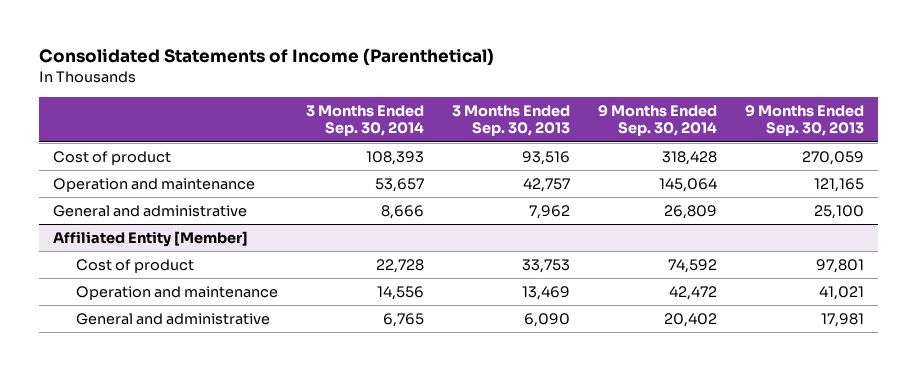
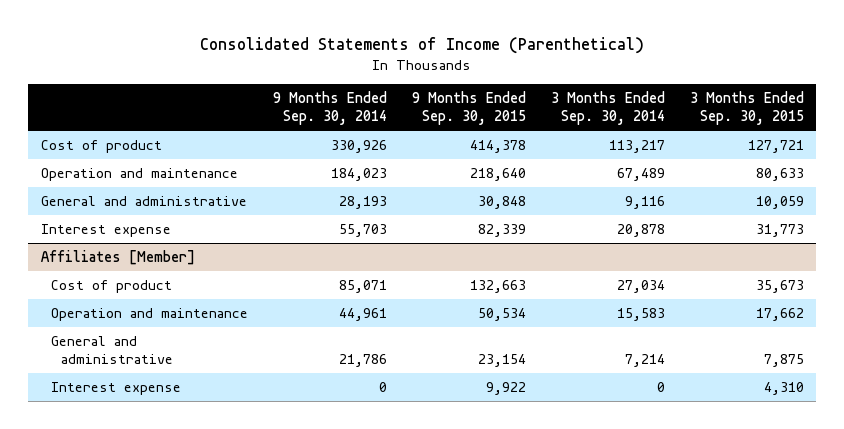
[451,104,570,137] 3 Months Ended Sep. 30, 2013 -> none
[744,104,864,137] 9 Months Ended Sep. 30, 2013 -> none
none -> [411,91,526,126] 9 Months Ended Sep. 30, 2015
none -> [689,91,804,126] 3 Months Ended Sep. 30, 2015
[53,230,249,247] Affiliated Entity [Member] -> none
[365,150,424,165] 108,393 -> [608,140,665,154] 113,217
[661,150,717,165] 318,428 -> [330,140,387,154] 330,926
[374,177,424,192] 53,657 -> [616,168,665,182] 67,489
[658,177,717,192] 145,064 -> [330,168,387,182] 184,023
[380,204,424,219] 8,666 -> [624,196,665,210] 9,116
[663,204,717,219] 26,809 -> [338,196,387,210] 28,193
none -> [40,224,171,238] Interest expense
none -> [40,250,195,266] Affiliates [Member]
[375,258,424,273] 22,728 -> [616,280,665,294] 27,034
[667,258,717,273] 74,592 -> [338,280,387,294] 85,071
[376,285,424,300] 14,556 -> [616,308,665,322] 15,583
[668,285,717,300] 42,472 -> [338,308,387,322] 44,961
[382,312,424,327] 6,765 -> [624,353,665,367] 7,214
[663,312,717,327] 20,402 -> [338,353,387,367] 21,786
none -> [50,382,181,396] Interest expense

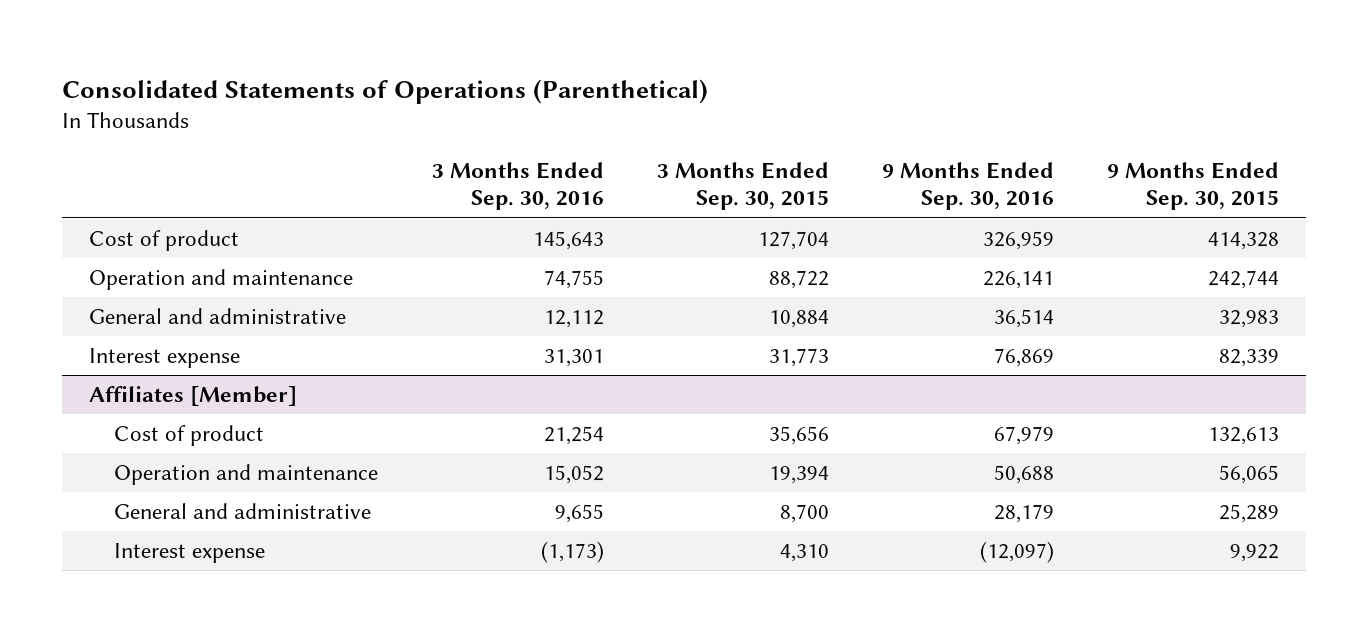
[200,37,645,55] Consolidated Statements of Income (Parenthetical) -> [62,78,709,104] Consolidated Statements of Operations (Parenthetical)
[272,91,387,126] 9 Months Ended Sep. 30, 2014 -> none
[550,91,665,126] 3 Months Ended Sep. 30, 2014 -> none
none -> [431,162,604,211] 3 Months Ended Sep. 30, 2016
none -> [882,162,1055,211] 9 Months Ended Sep. 30, 2016
[469,140,526,154] 414,378 -> [1208,232,1280,251] 414,328
[747,140,804,154] 127,721 -> [757,231,829,251] 127,704
[469,168,526,182] 218,640 -> [1208,270,1280,290] 242,744
[755,168,804,182] 80,633 -> [768,270,829,290] 88,722
[477,196,526,210] 30,848 -> [1219,310,1280,329] 32,983
[755,196,804,210] 10,059 -> [768,310,829,329] 10,884
[469,280,526,294] 132,663 -> [1208,427,1280,446] 132,613
[755,280,804,294] 35,673 -> [768,426,829,446] 35,656
[477,308,526,322] 50,534 -> [1219,465,1280,485] 56,065
[755,308,804,322] 17,662 -> [768,466,829,485] 19,394
[477,353,526,367] 23,154 -> [1219,504,1280,524] 25,289
[763,353,804,367] 7,875 -> [779,504,829,524] 8,700

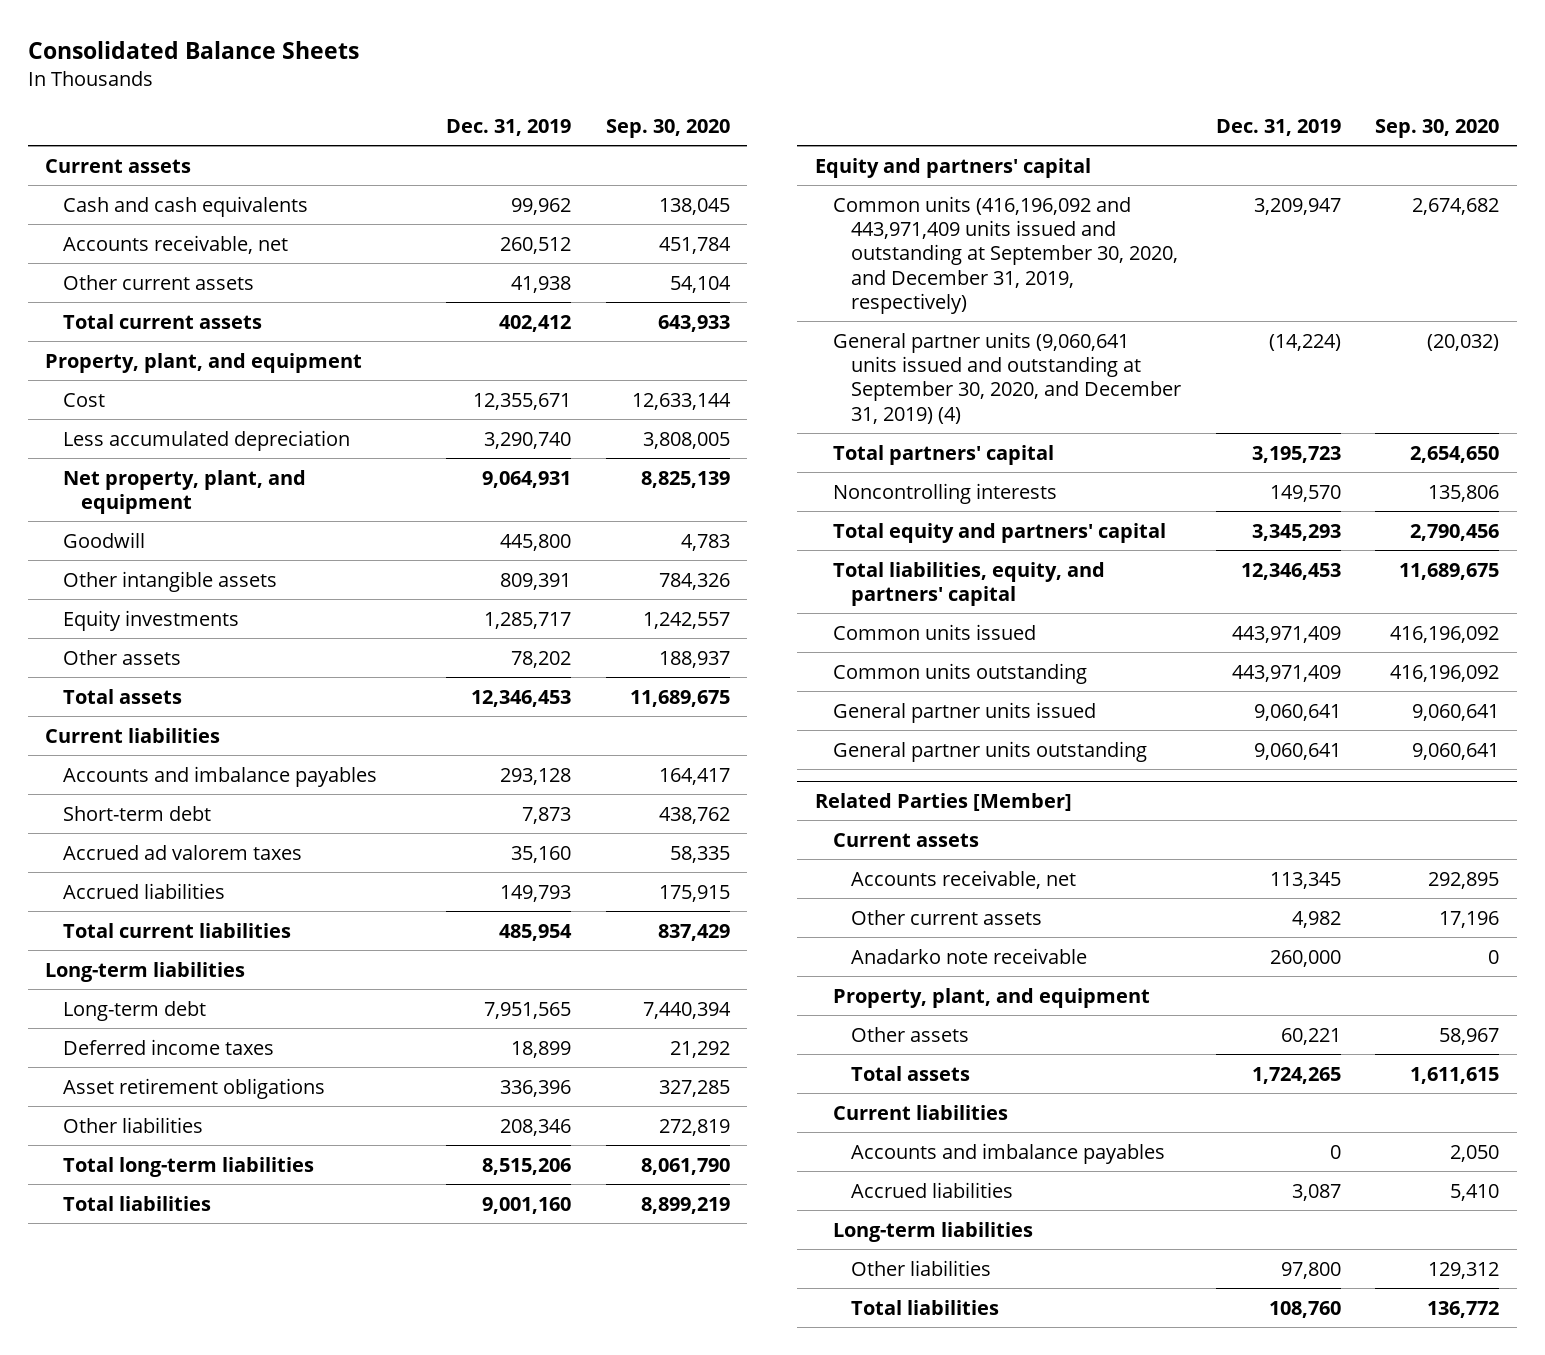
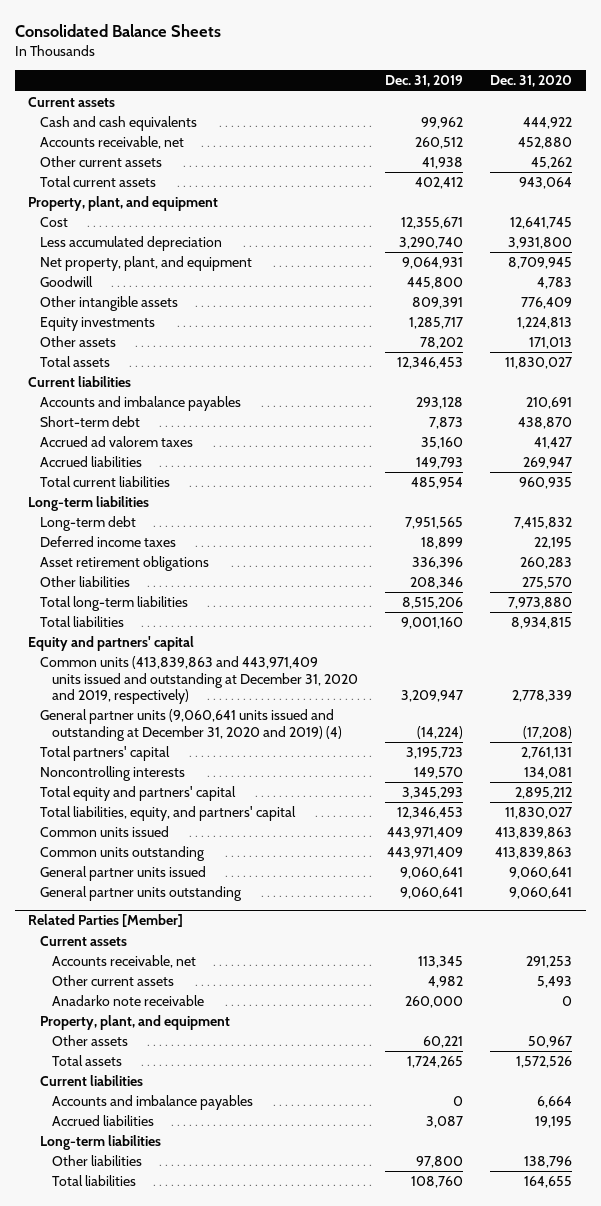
[605,118,730,138] Sep. 30, 2020 -> none
none -> [490,75,573,88] Dec. 31, 2020
[832,195,1178,315] Common units (416,196,092 and 443,971,409 units issued and outstanding at September 30, 2020, and December 31, 2019, respectively) -> [40,656,359,705] Common units (413,839,863 and 443,971,409 units issued and outstanding at December 31, 2020 and 2019, respectively)
[832,331,1181,424] General partner units (9,060,641 units issued and outstanding at September 30, 2020, and December 31, 2019) (4) -> [40,709,343,741] General partner units (9,060,641 units issued and outstanding at December 31, 2020 and 2019) (4)

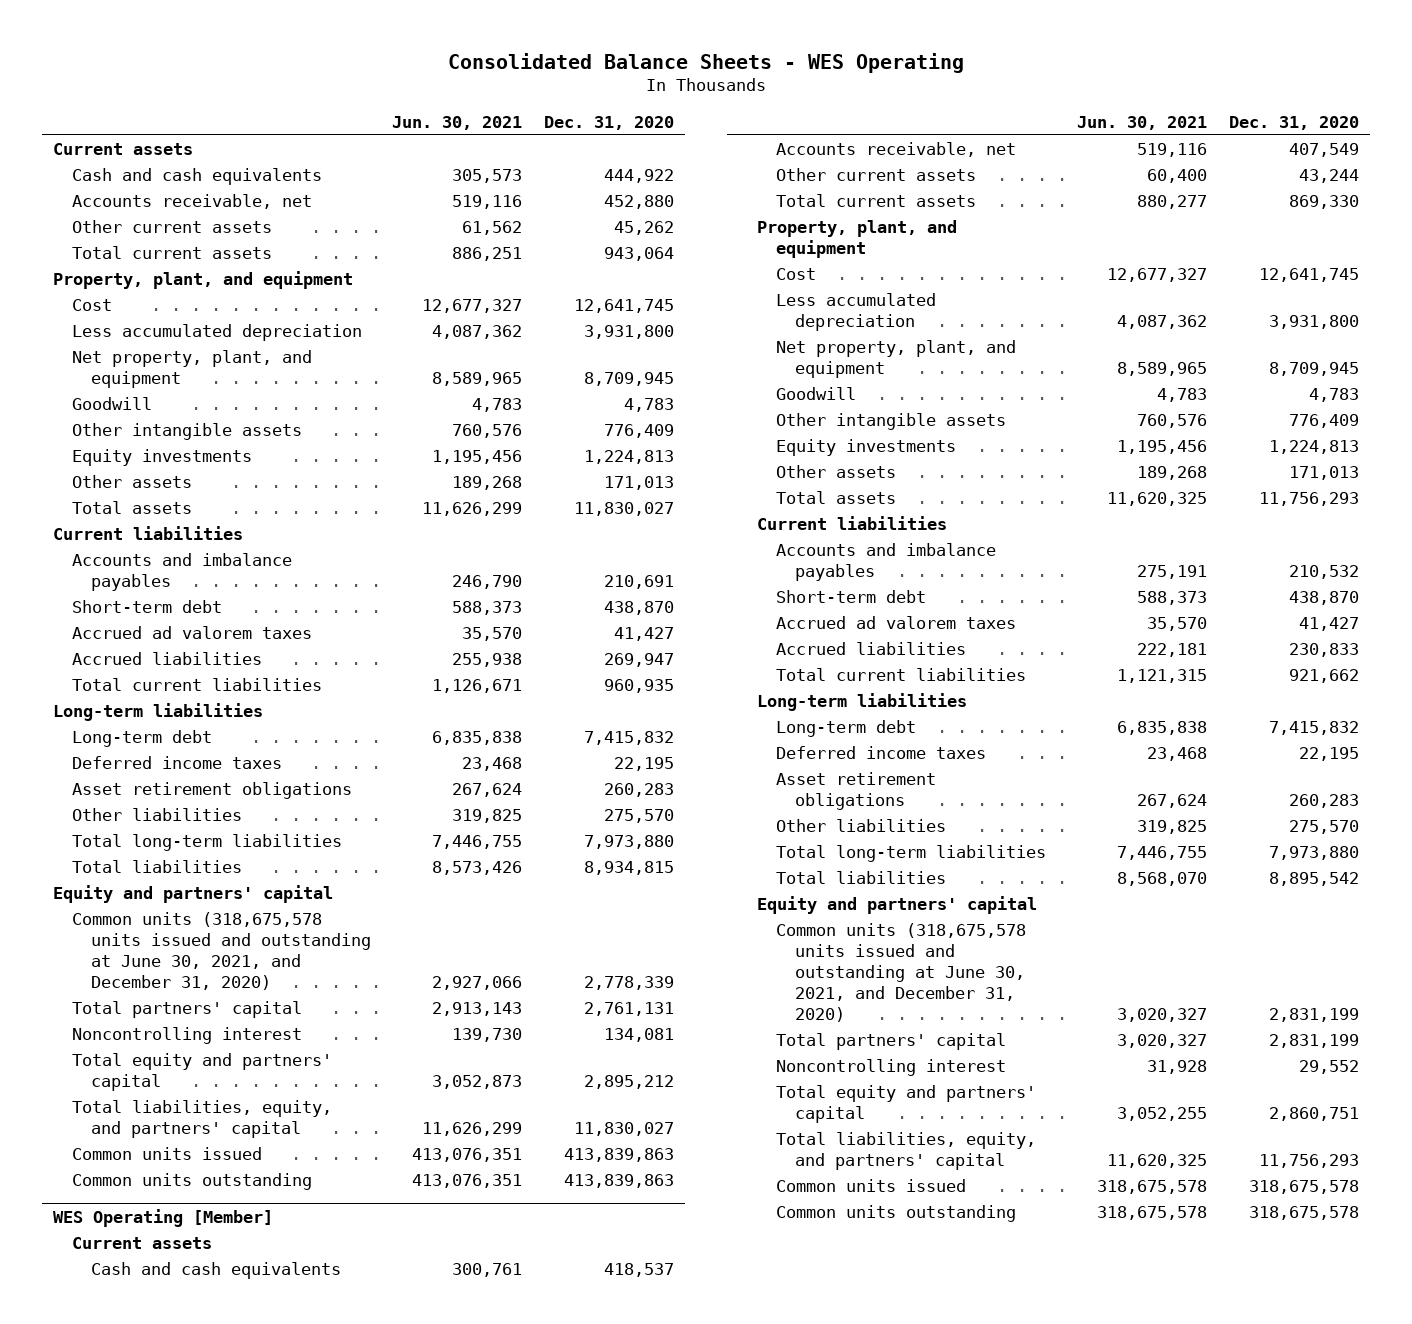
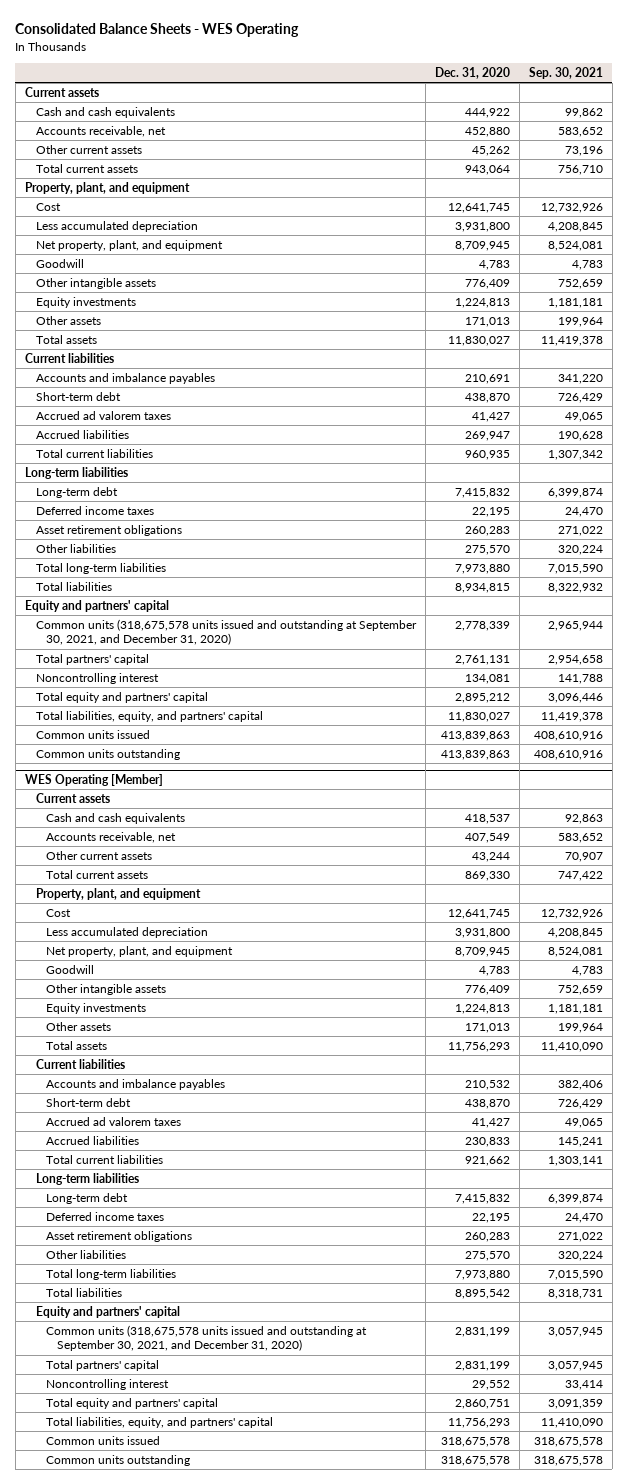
[392,115,523,130] Jun. 30, 2021 -> none
none -> [528,67,603,80] Sep. 30, 2021
[71,912,371,991] Common units (318,675,578 units issued and outstanding at June 30, 2021, and December 31, 2020) -> [35,618,417,646] Common units (318,675,578 units issued and outstanding at September 30, 2021, and December 31, 2020)
[775,923,1026,1023] Common units (318,675,578 units issued and outstanding at June 30, 2021, and December 31, 2020) -> [46,1324,368,1352] Common units (318,675,578 units issued and outstanding at September 30, 2021, and December 31, 2020)

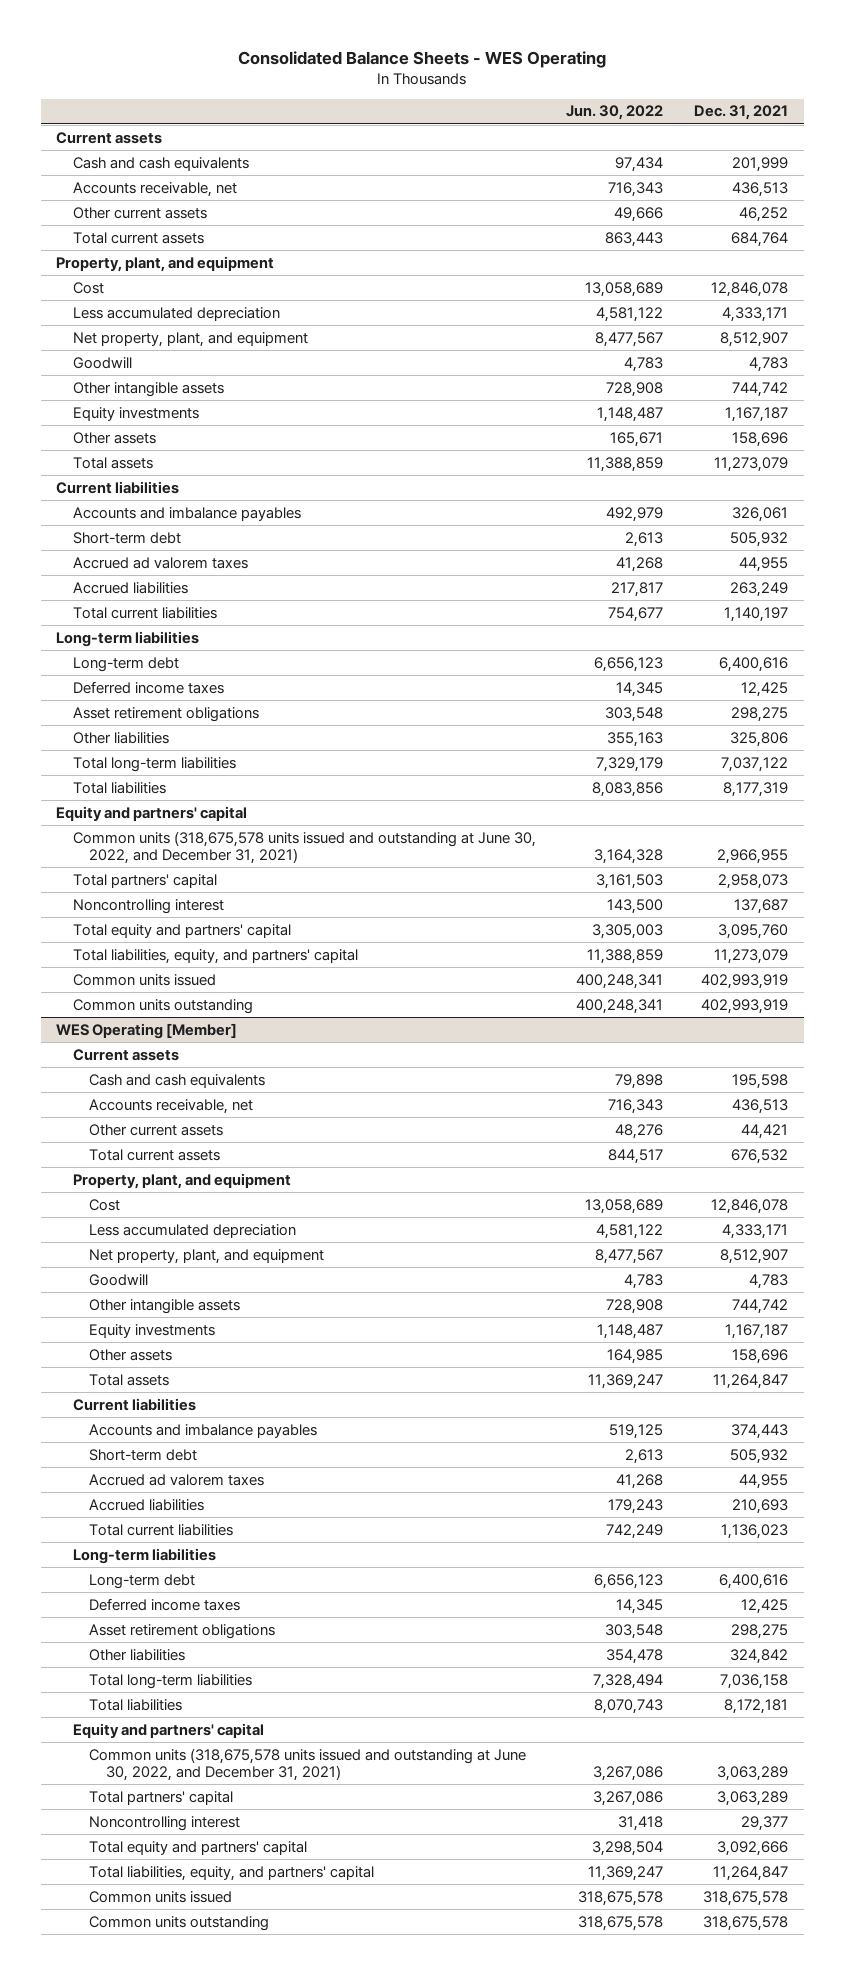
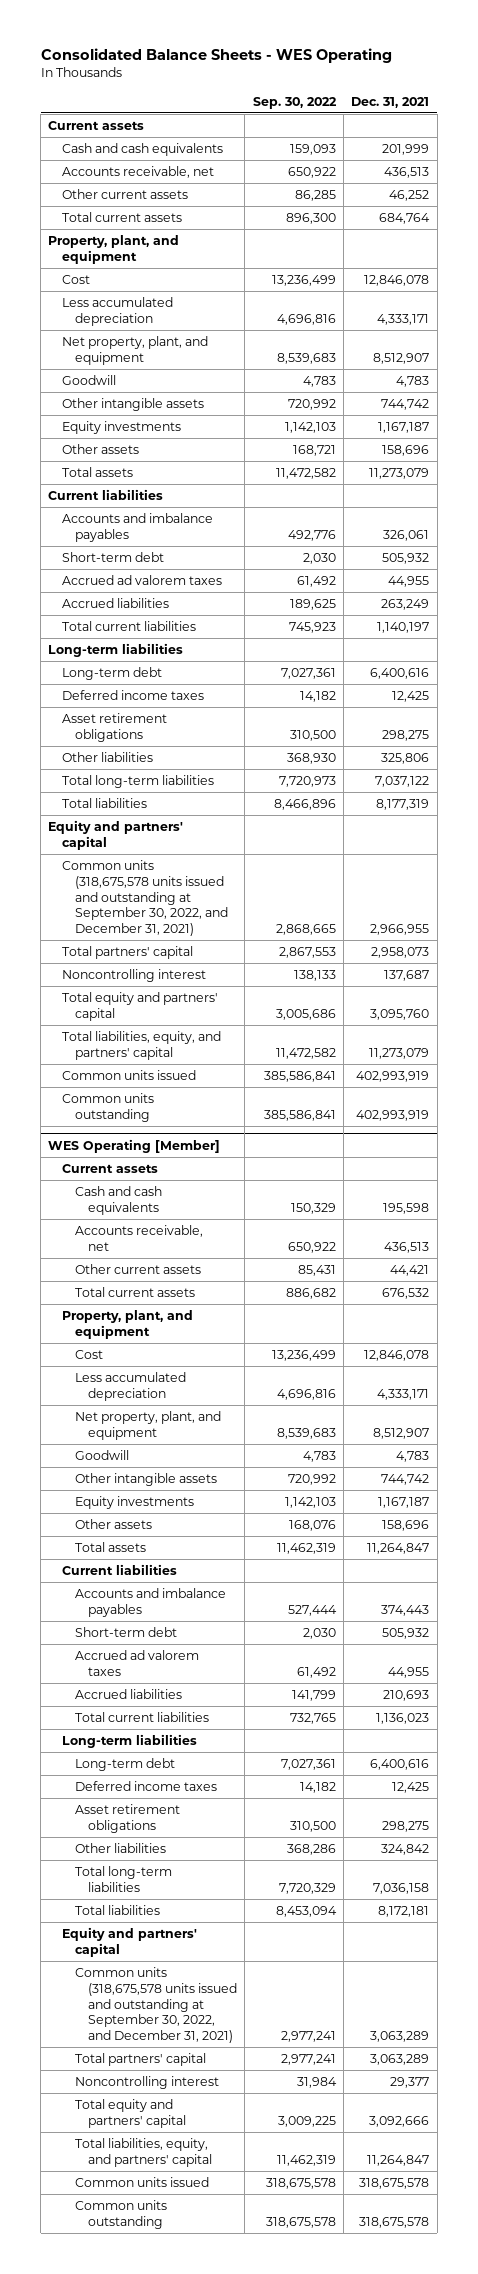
[566,105,664,121] Jun. 30, 2022 -> none
none -> [252,96,337,109] Sep. 30, 2022
[72,830,536,865] Common units (318,675,578 units issued and outstanding at June 30, 2022, and December 31, 2021) -> [61,859,228,937] Common units (318,675,578 units issued and outstanding at September 30, 2022, and December 31, 2021)
[89,1747,527,1782] Common units (318,675,578 units issued and outstanding at June 30, 2022, and December 31, 2021) -> [74,1966,238,2044] Common units (318,675,578 units issued and outstanding at September 30, 2022, and December 31, 2021)

